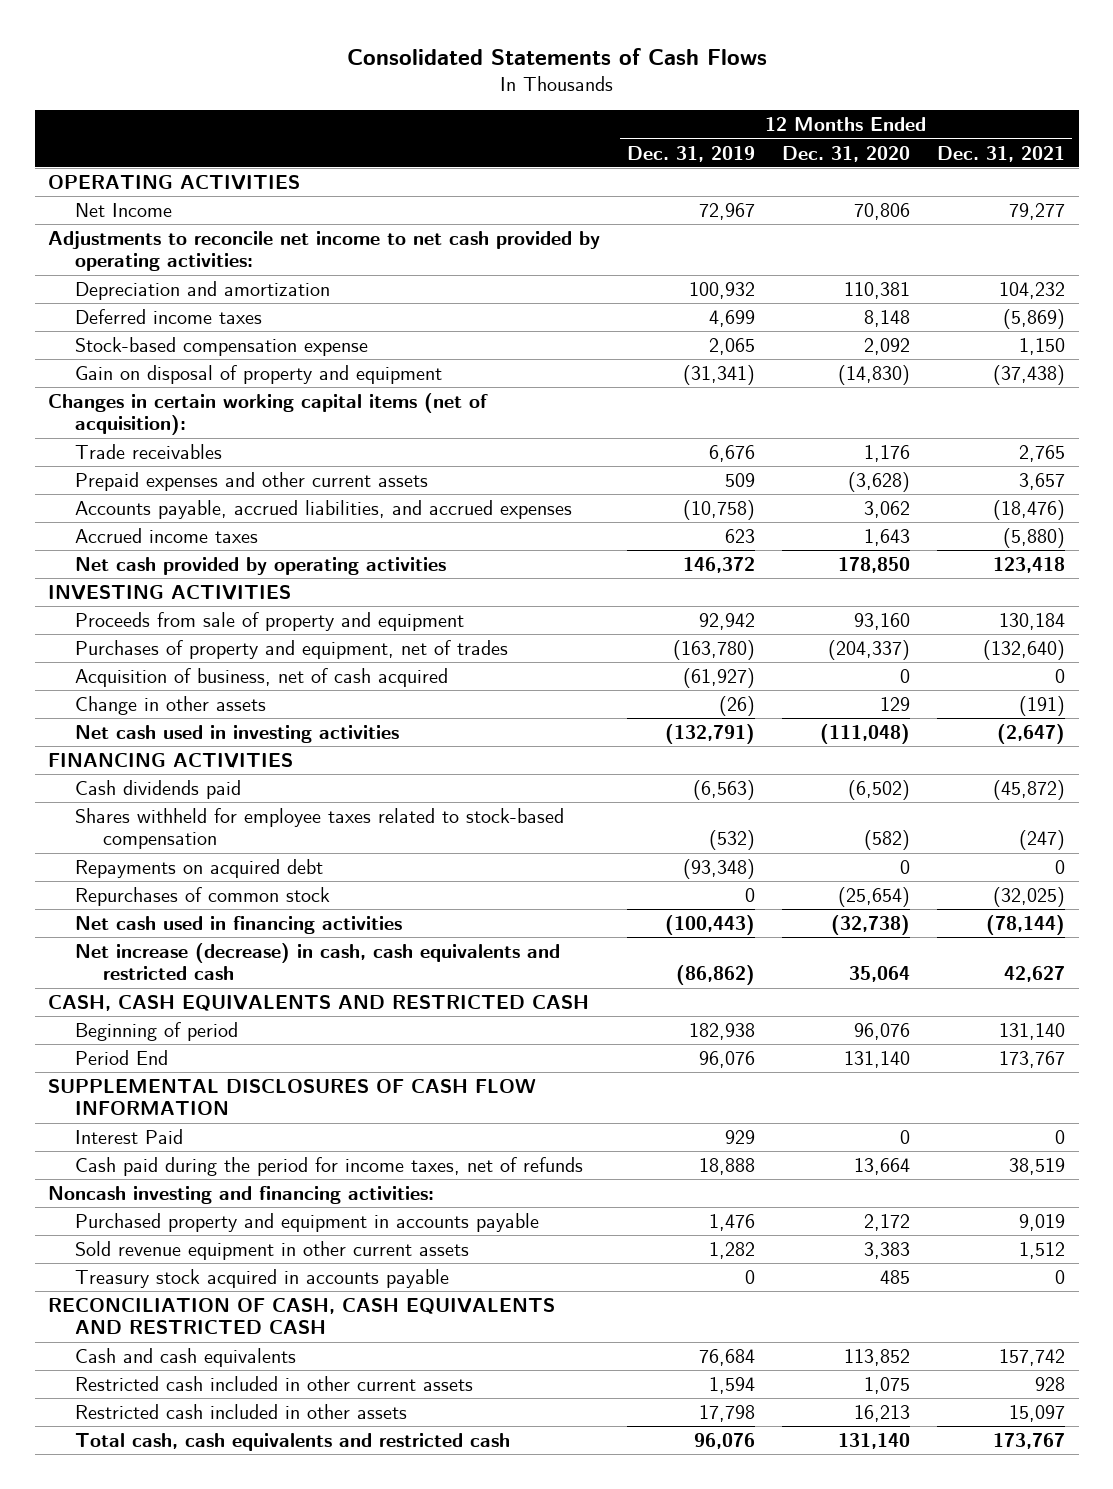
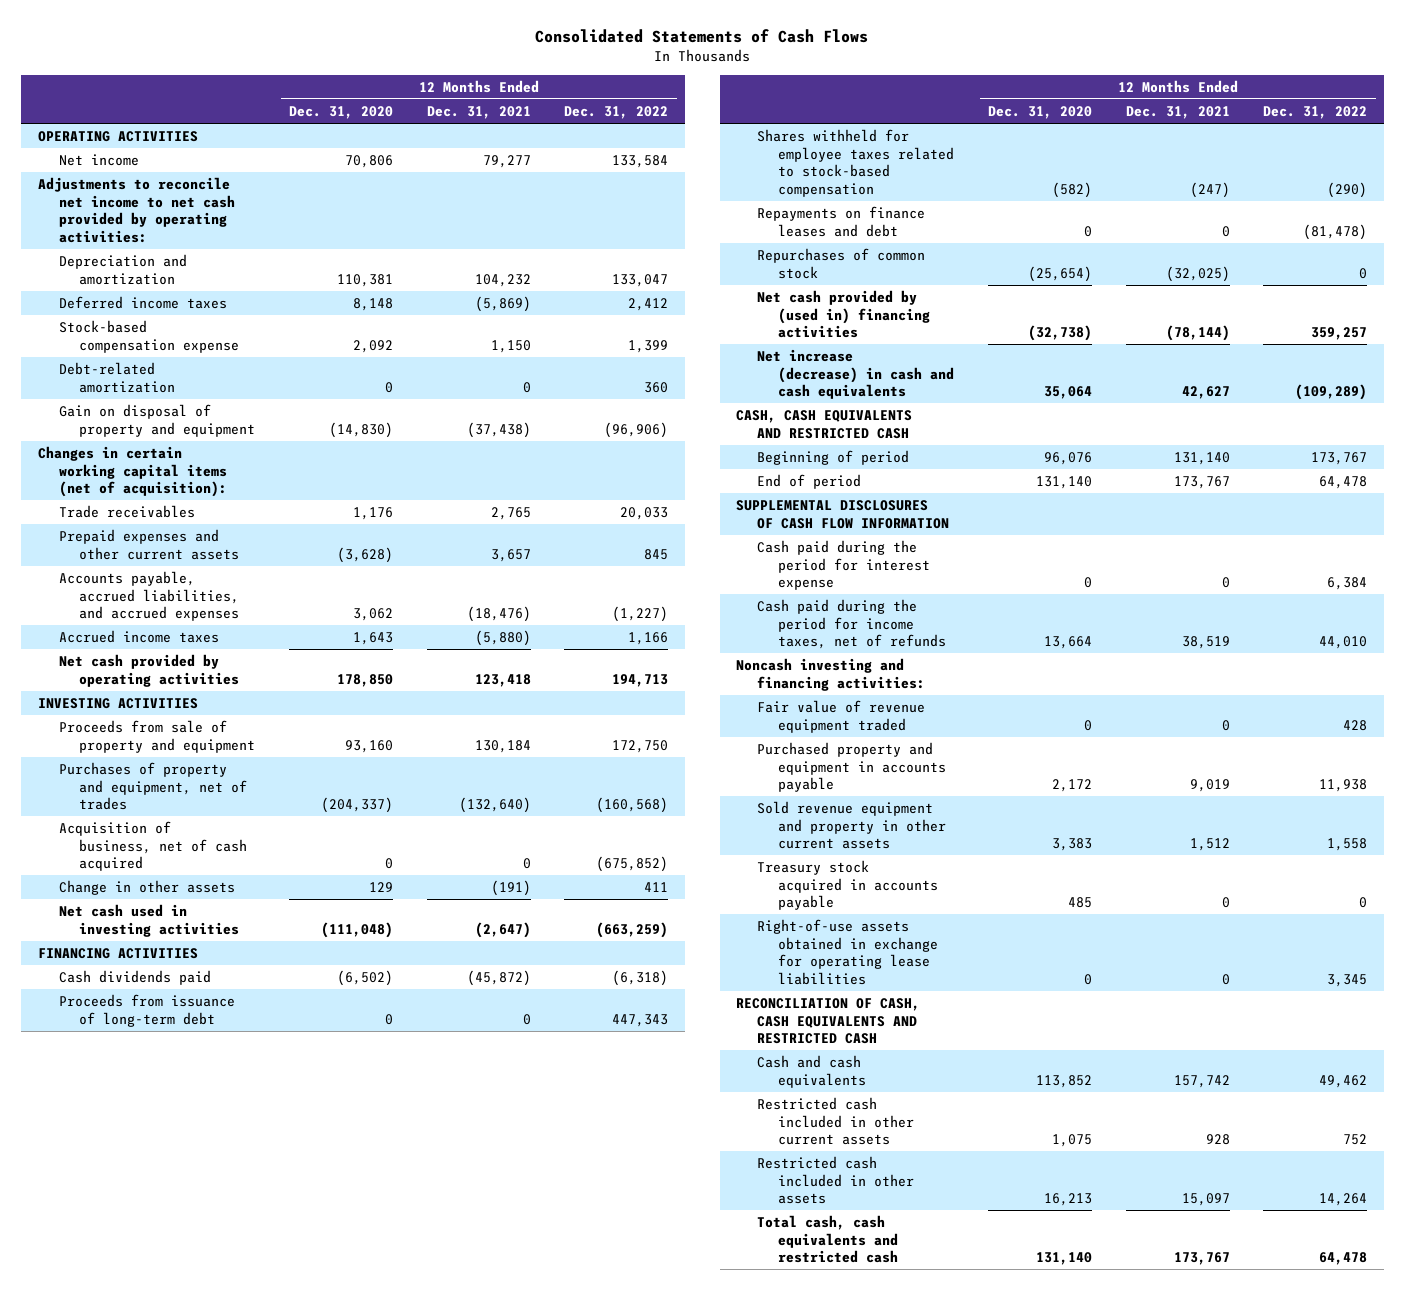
[627,145,756,162] Dec. 31, 2019 -> none
none -> [564,105,669,119] Dec. 31, 2022
[75,202,173,217] Net Income -> [58,153,139,166] Net income
none -> [58,361,176,393] Debt-related amortization
none -> [58,993,235,1027] Proceeds from issuance of long-term debt
[75,858,324,878] Repayments on acquired debt -> [757,205,926,237] Repayments on finance leases and debt
[75,915,403,934] Net cash used in financing activities -> [757,289,931,339] Net cash provided by (used in) financing activities
[75,942,561,981] Net increase (decrease) in cash, cash equivalents and restricted cash -> [757,348,955,400] Net increase (decrease) in cash and cash equivalents
[75,1049,169,1065] Period End -> [757,473,862,489] End of period
[75,1128,184,1144] Interest Paid -> [757,539,931,591] Cash paid during the period for interest expense
none -> [757,699,926,733] Fair value of revenue equipment traded
[75,1240,470,1260] Sold revenue equipment in other current assets -> [757,800,947,850] Sold revenue equipment and property in other current assets
none -> [757,918,939,985] Right-of-use assets obtained in exchange for operating lease liabilities

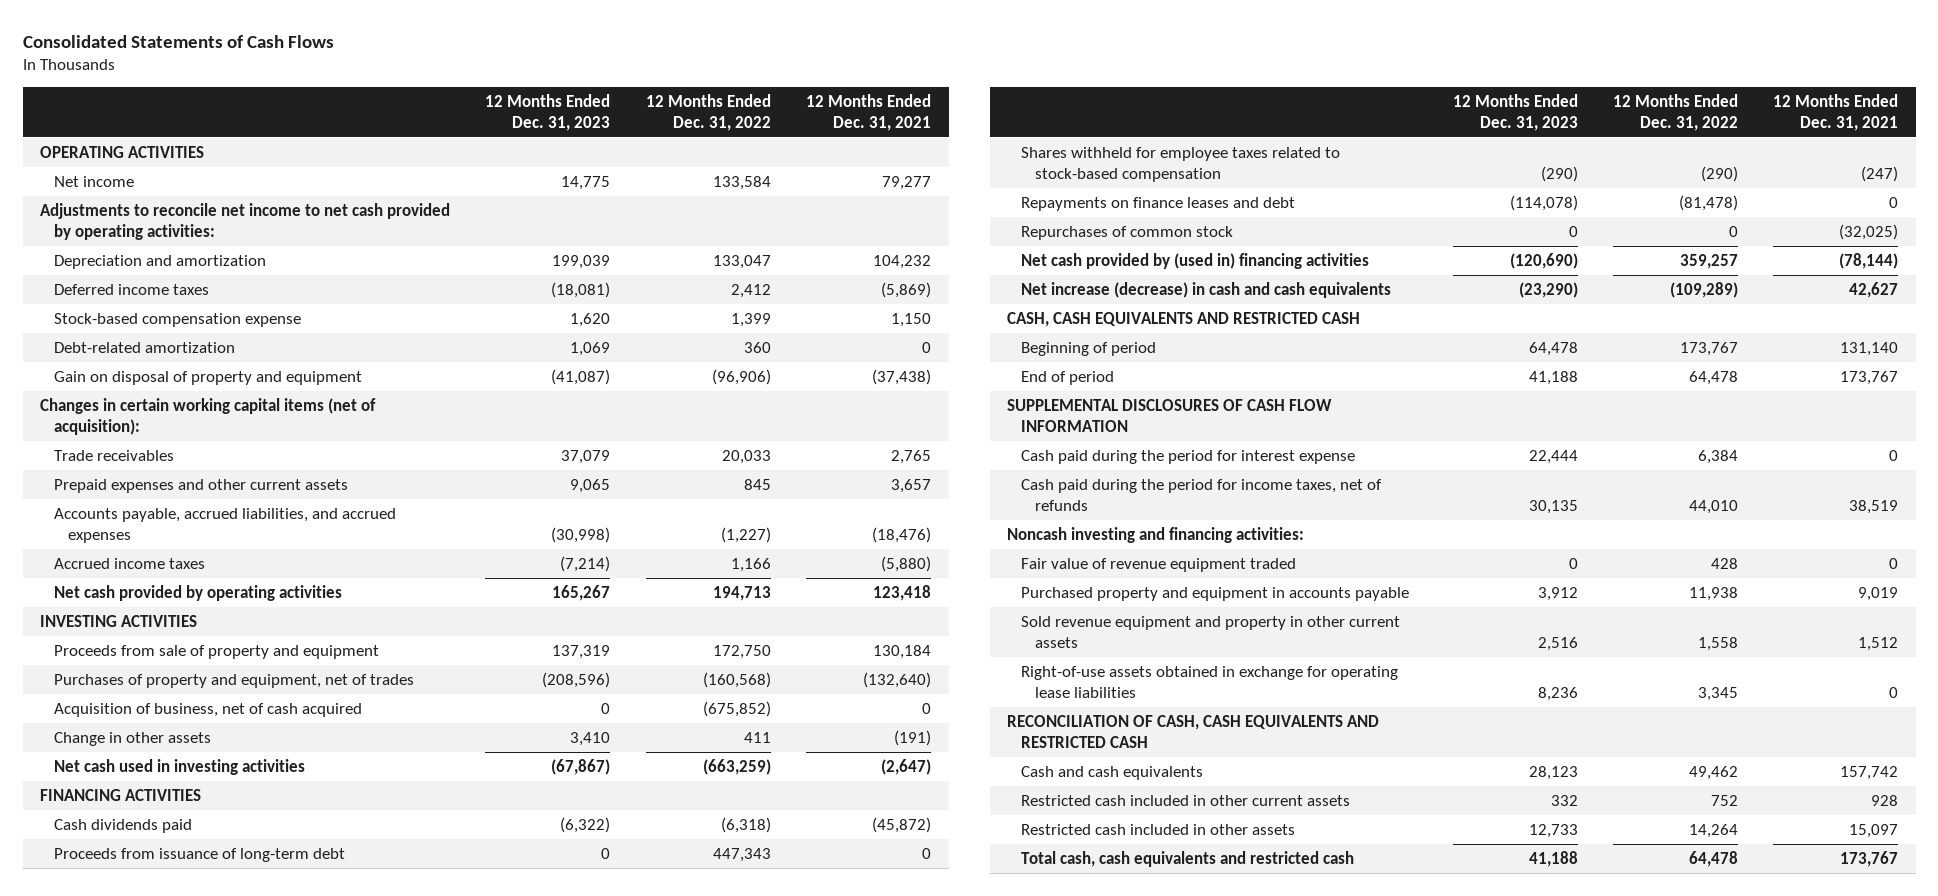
[289,105,394,119] Dec. 31, 2020 -> none
none -> [485,93,611,131] 12 Months Ended Dec. 31, 2023
[757,859,939,911] Treasury stock acquired in accounts payable -> none

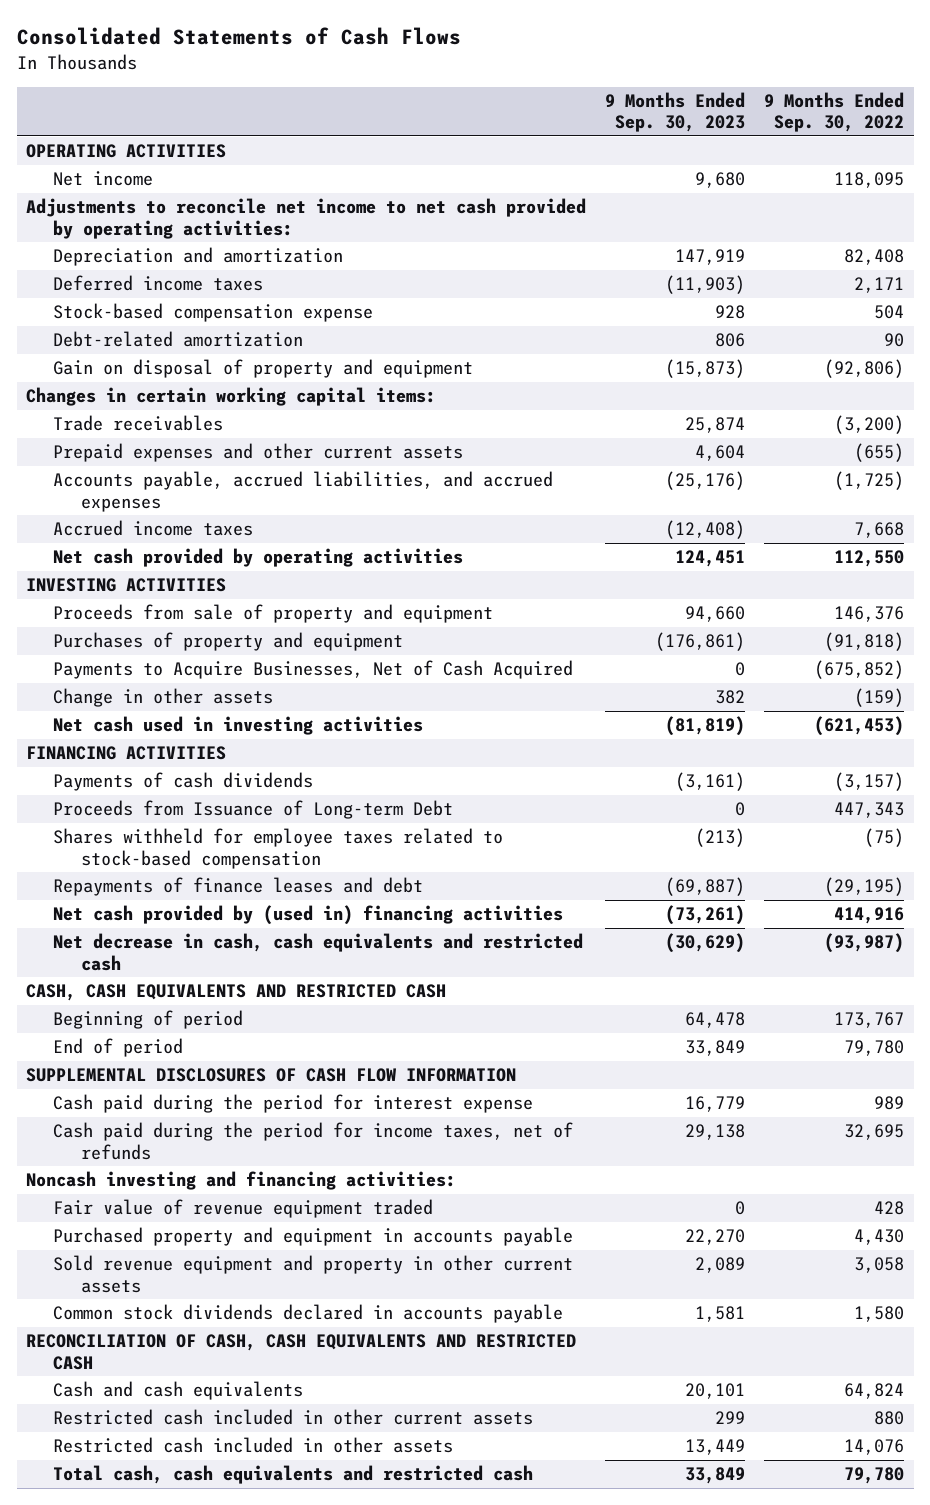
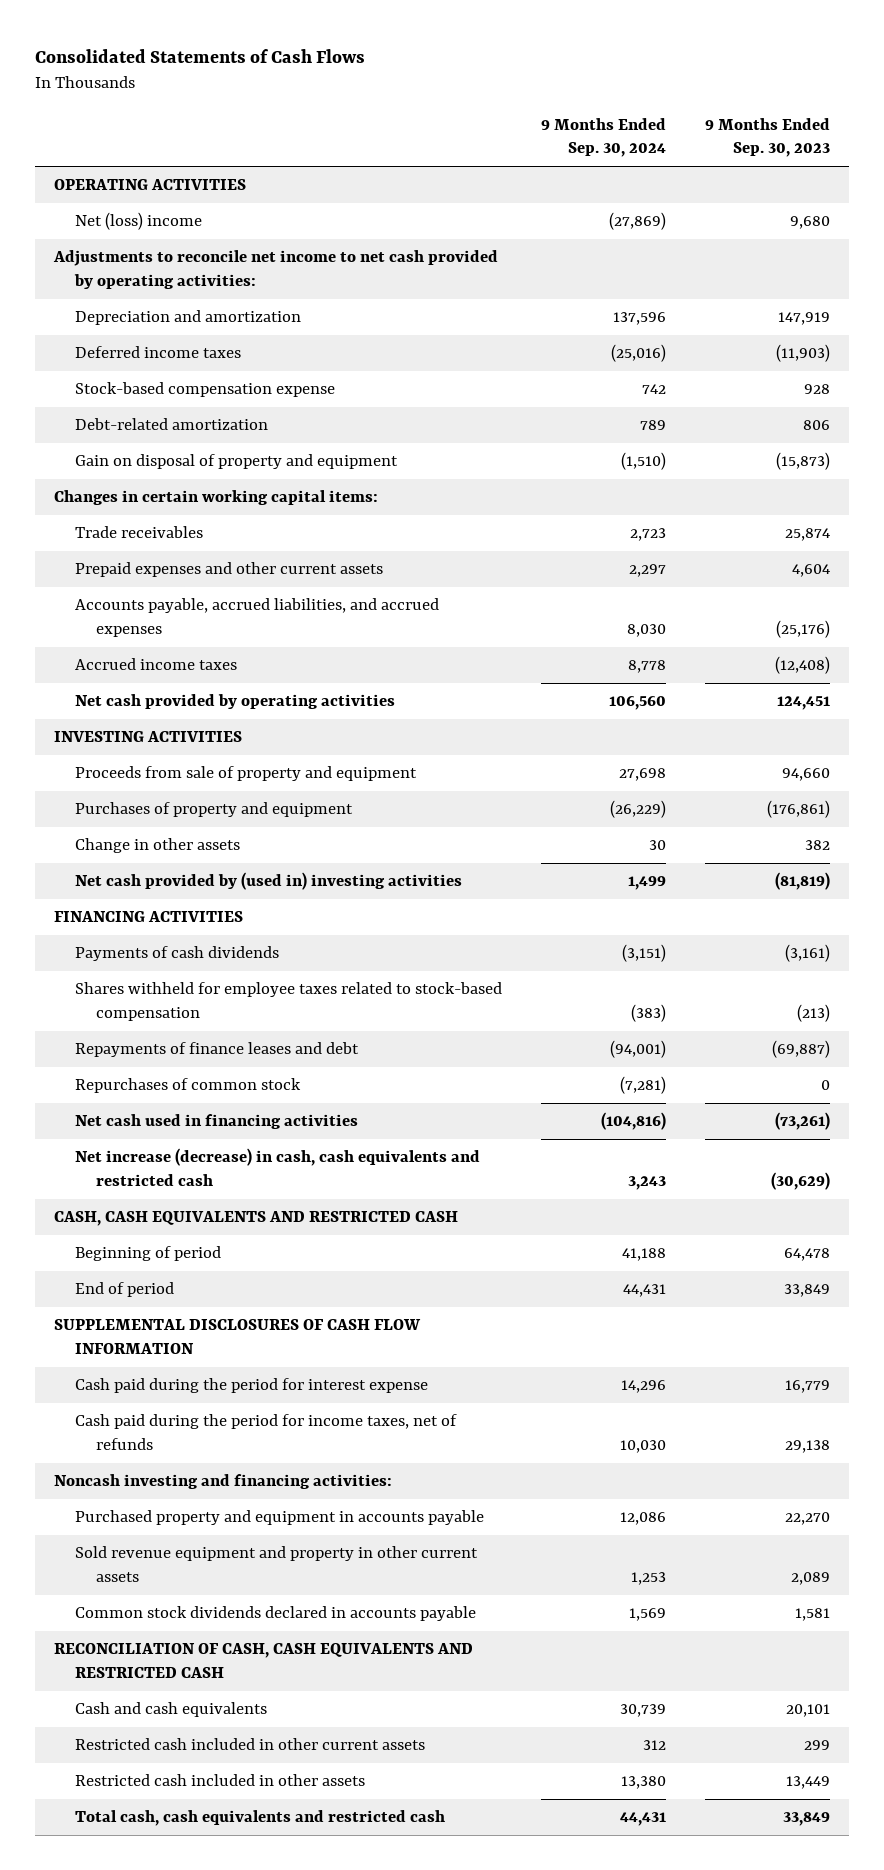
[764,91,905,133] 9 Months Ended Sep. 30, 2022 -> none
none -> [540,117,666,158] 9 Months Ended Sep. 30, 2024
[53,171,154,187] Net income -> [75,212,203,231] Net (loss) income
[53,660,574,680] Payments to Acquire Businesses, Net of Cash Acquired -> none
[53,716,424,736] Net cash used in investing activities -> [75,872,463,891] Net cash provided by (used in) investing activities
[53,800,454,820] Proceeds from Issuance of Long-term Debt -> none
none -> [75,1078,302,1094] Repurchases of common stock
[53,905,564,926] Net cash provided by (used in) financing activities -> [75,1114,359,1130] Net cash used in financing activities
[53,933,584,971] Net decrease in cash, cash equivalents and restricted cash -> [75,1148,481,1186] Net increase (decrease) in cash, cash equivalents and restricted cash
[53,1199,434,1219] Fair value of revenue equipment traded -> none

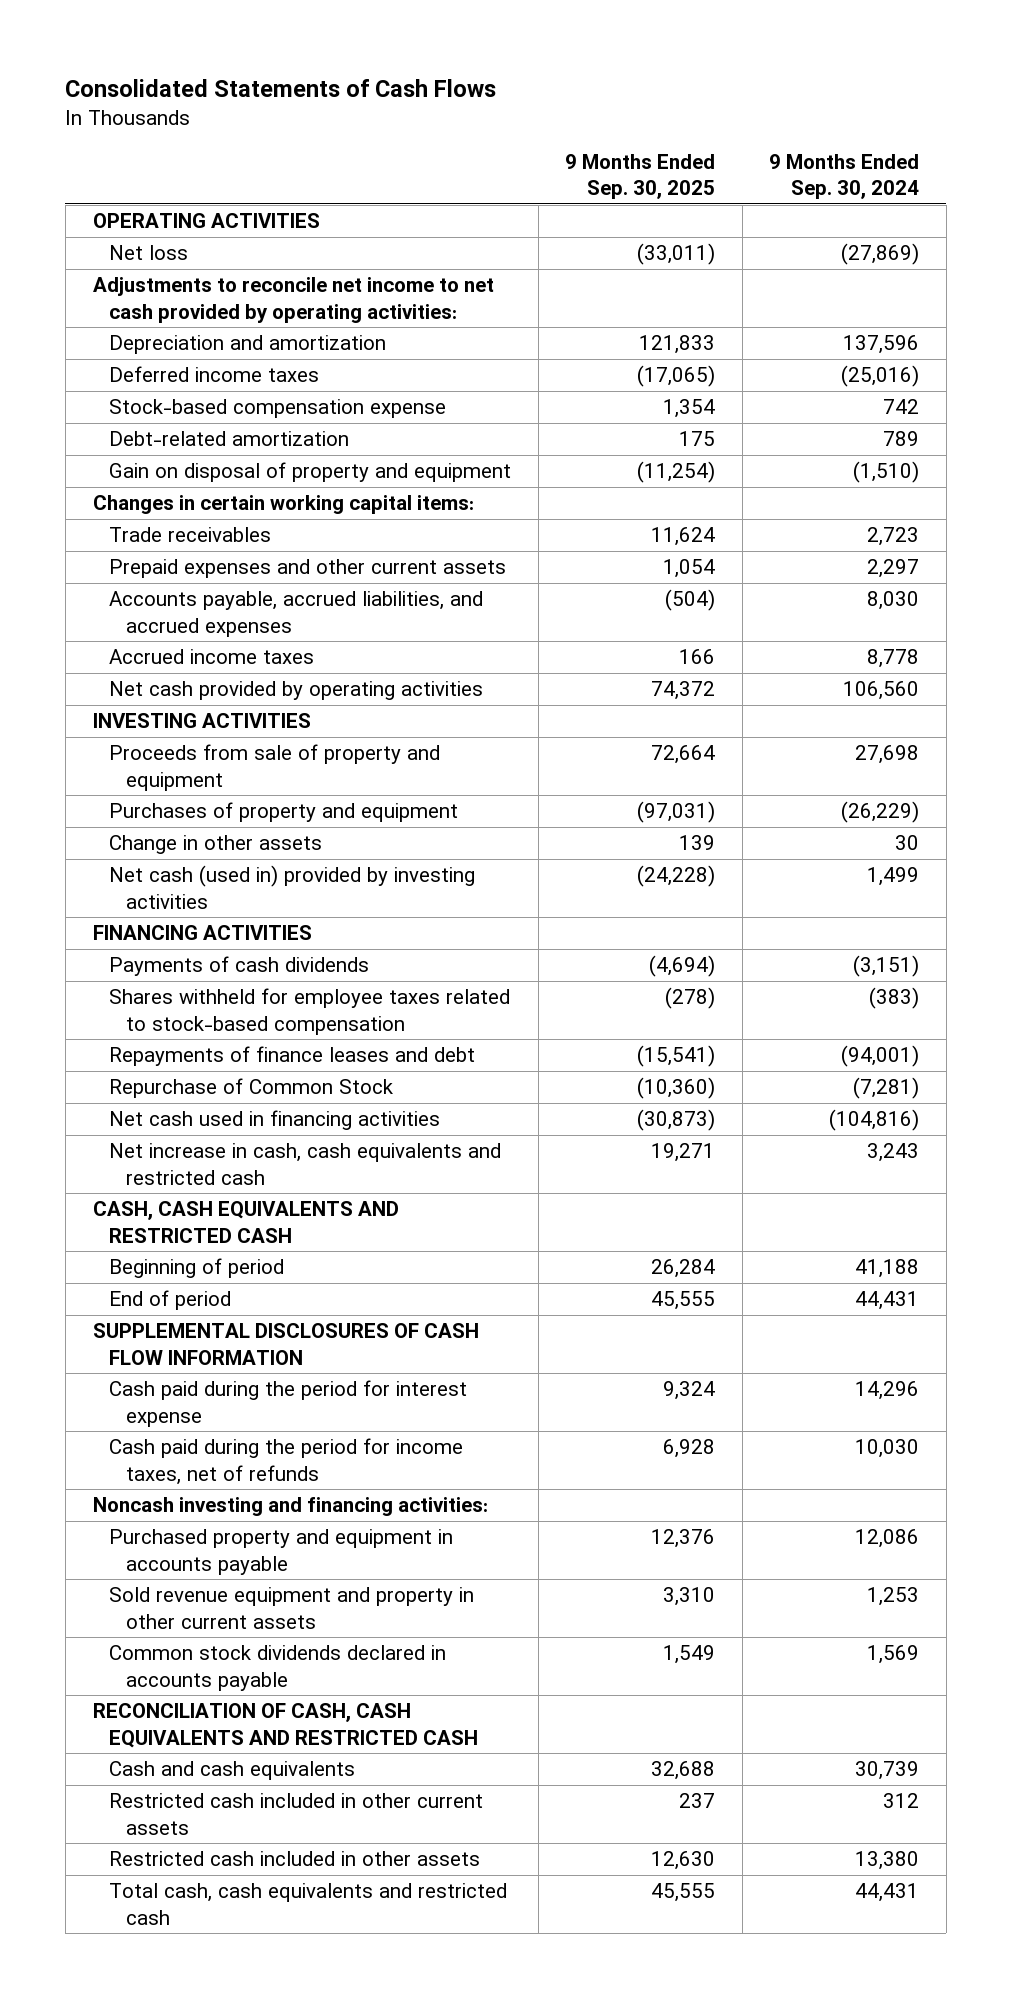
[704,117,830,158] 9 Months Ended Sep. 30, 2023 -> none
none -> [565,153,716,200] 9 Months Ended Sep. 30, 2025
[75,212,203,231] Net (loss) income -> [109,245,189,261] Net loss
[75,872,463,891] Net cash provided by (used in) investing activities -> [109,865,476,909] Net cash (used in) provided by investing activities
[75,1078,302,1094] Repurchases of common stock -> [109,1078,394,1099] Repurchase of Common Stock
[75,1148,481,1186] Net increase (decrease) in cash, cash equivalents and restricted cash -> [109,1143,502,1185] Net increase in cash, cash equivalents and restricted cash

